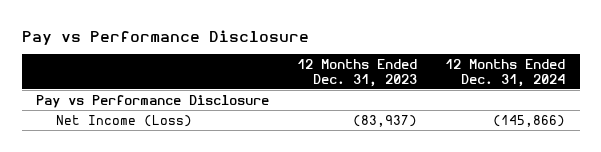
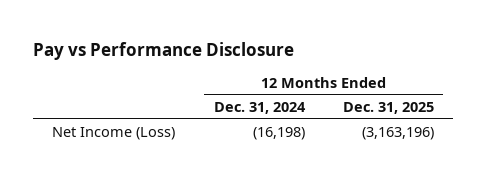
[297,59,418,87] 12 Months Ended Dec. 31, 2023 -> none
none -> [342,102,434,115] Dec. 31, 2025
[35,94,269,108] Pay vs Performance Disclosure -> none
[493,114,566,127] (145,866) -> [252,127,305,141] (16,198)

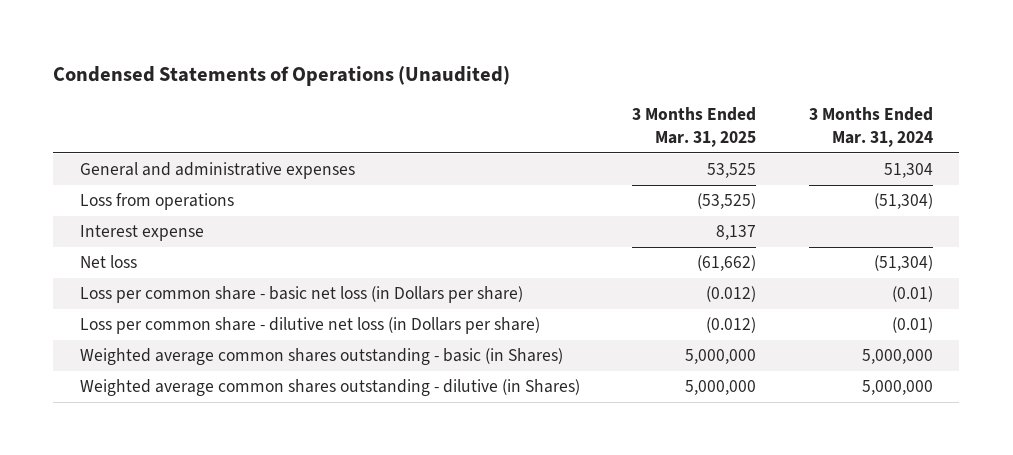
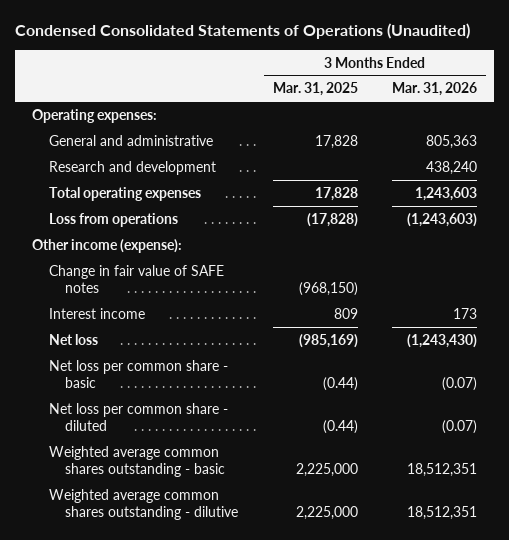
[53,65,511,86] Condensed Statements of Operations (Unaudited) -> [14,23,470,40] Condensed Consolidated Statements of Operations (Unaudited)
[809,106,934,147] 3 Months Ended Mar. 31, 2024 -> none
none -> [392,82,478,97] Mar. 31, 2026
[79,225,204,242] Interest expense -> none
none -> [32,108,158,123] Operating expenses:
[79,162,355,180] General and administrative expenses -> [48,134,213,146] General and administrative
[707,163,757,179] 53,525 -> [314,134,358,149] 17,828
none -> [48,160,216,175] Research and development
none -> [48,186,201,201] Total operating expenses
[697,193,757,210] (53,525) -> [306,212,358,227] (17,828)
none -> [32,238,183,253] Other income (expense):
none -> [48,264,224,293] Change in fair value of SAFE notes
none -> [48,307,145,319] Interest income
[697,255,757,272] (61,662) -> [298,333,358,348] (985,169)
[79,286,523,304] Loss per common share - basic net loss (in Dollars per share) -> [48,359,228,388] Net loss per common share - basic
[706,286,757,303] (0.012) -> [322,376,358,391] (0.44)
[79,317,540,335] Loss per common share - dilutive net loss (in Dollars per share) -> [48,402,228,431] Net loss per common share - diluted
[706,317,757,334] (0.012) -> [322,419,358,434] (0.44)
[79,348,563,366] Weighted average common shares outstanding - basic (in Shares) -> [48,445,226,477] Weighted average common shares outstanding - basic
[685,349,757,365] 5,000,000 -> [295,462,358,477] 2,225,000
[79,379,580,397] Weighted average common shares outstanding - dilutive (in Shares) -> [48,488,239,520] Weighted average common shares outstanding - dilutive
[685,380,757,396] 5,000,000 -> [295,505,358,520] 2,225,000

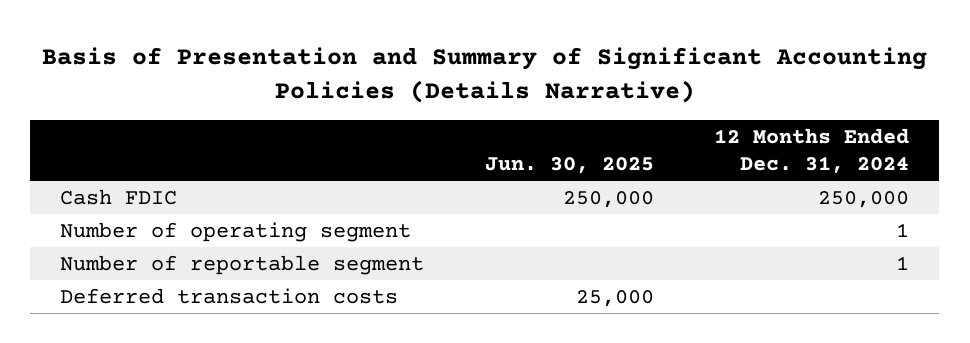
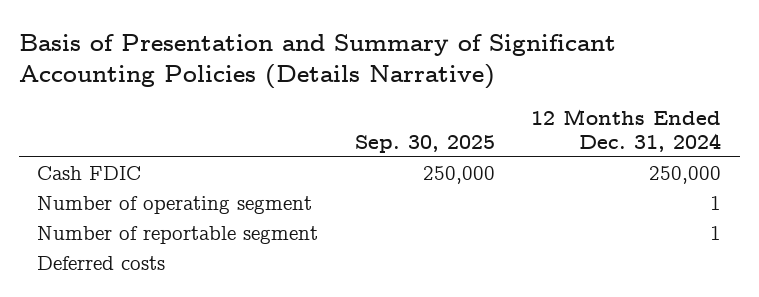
[484,156,654,174] Jun. 30, 2025 -> none
none -> [354,134,495,153] Sep. 30, 2025
[60,287,399,304] Deferred transaction costs -> [37,255,166,270] Deferred costs

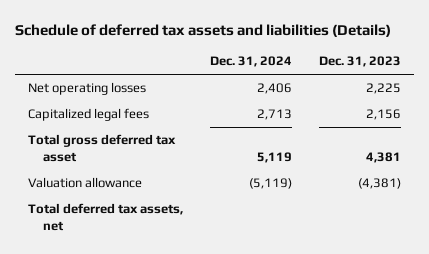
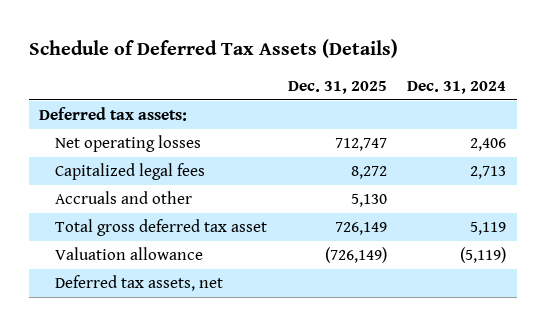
[15,24,392,38] Schedule of deferred tax assets and liabilities (Details) -> [28,38,398,58] Schedule of Deferred Tax Assets (Details)
[318,56,401,68] Dec. 31, 2023 -> none
none -> [287,80,387,94] Dec. 31, 2025
none -> [38,107,187,122] Deferred tax assets:
none -> [55,191,193,205] Accruals and other
[28,203,184,231] Total deferred tax assets, net -> [55,275,224,292] Deferred tax assets, net

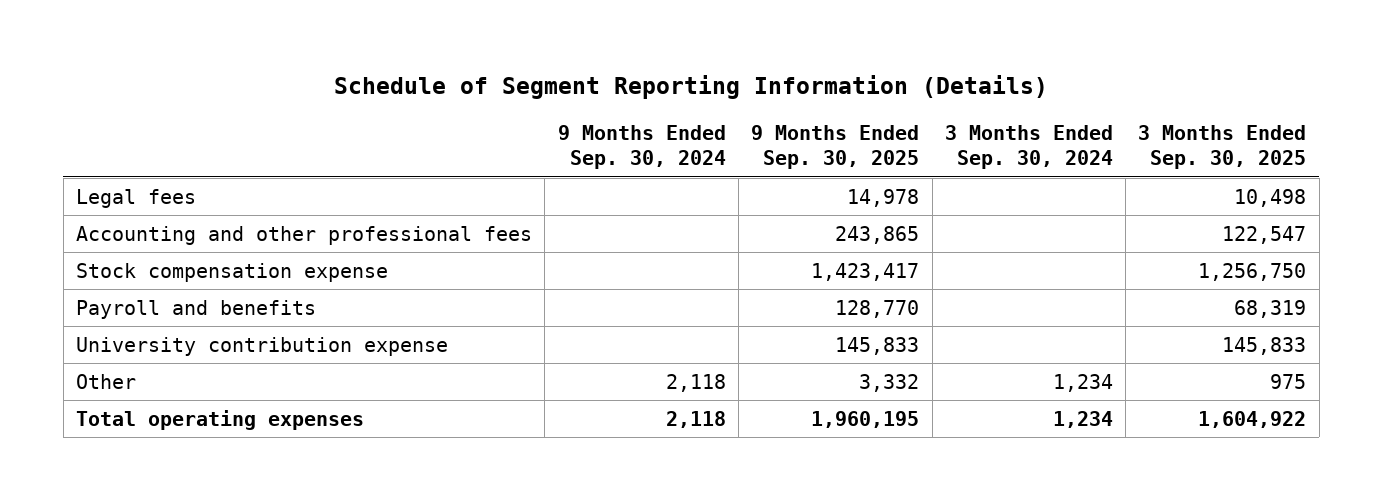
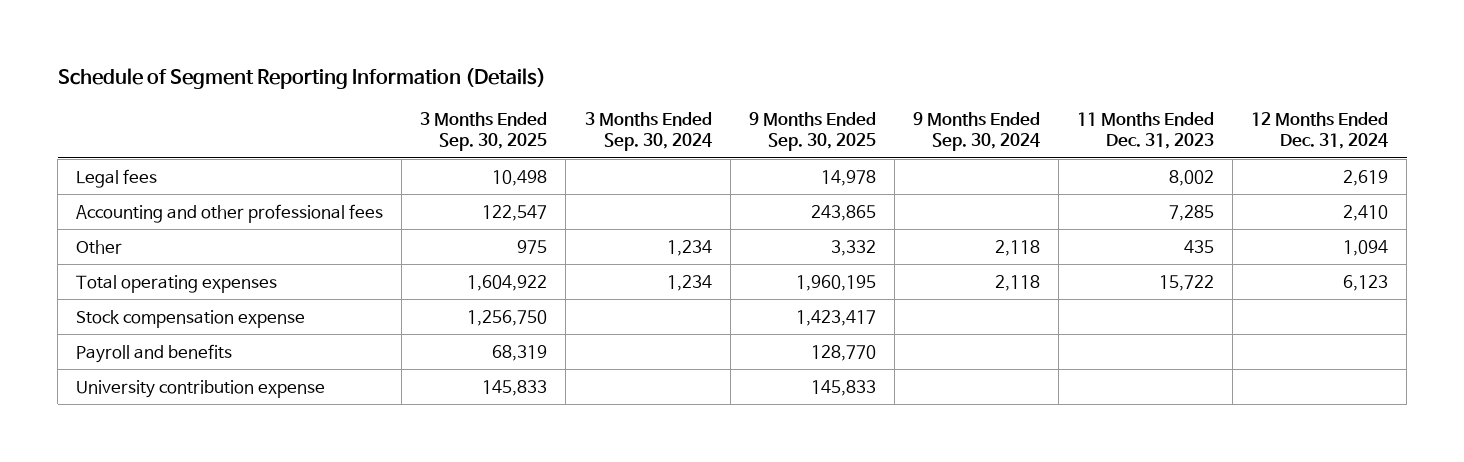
none -> [1076,111,1214,150] 11 Months Ended Dec. 31, 2023
none -> [1251,111,1389,150] 12 Months Ended Dec. 31, 2024
[76,373,137,389] Other -> [76,239,123,254] Other
[76,409,365,430] Total operating expenses -> [76,274,278,293] Total operating expenses

